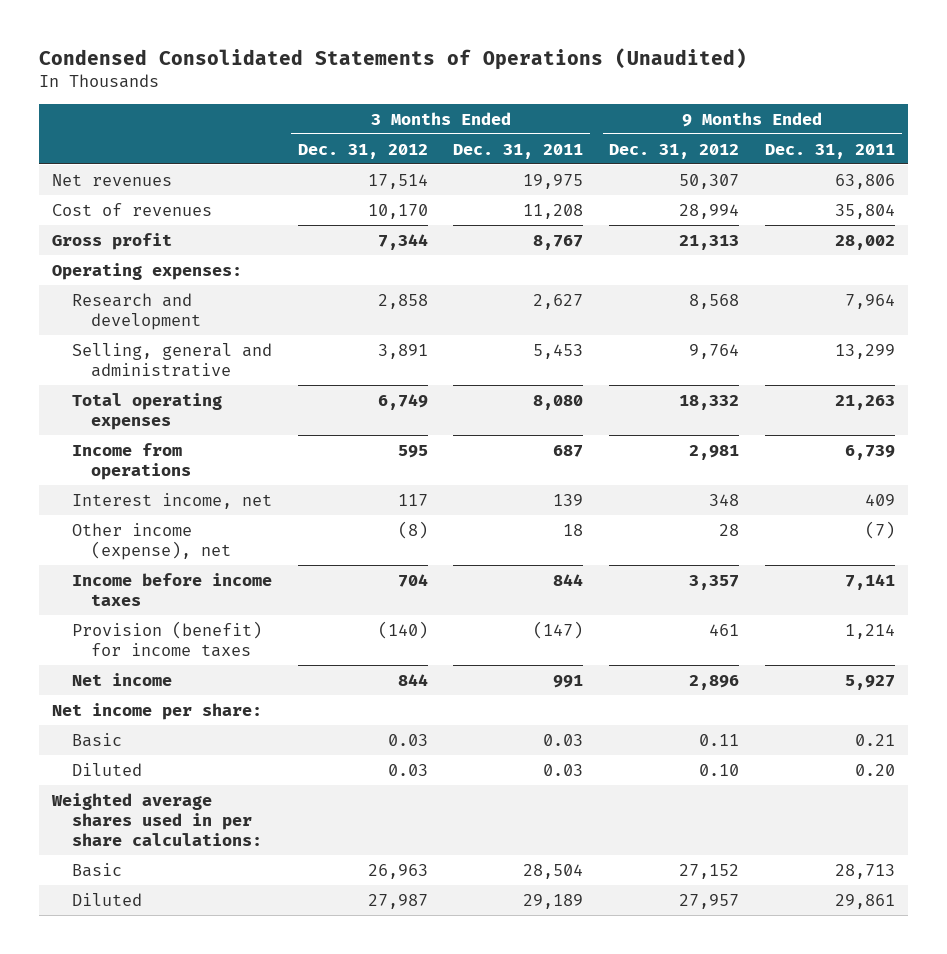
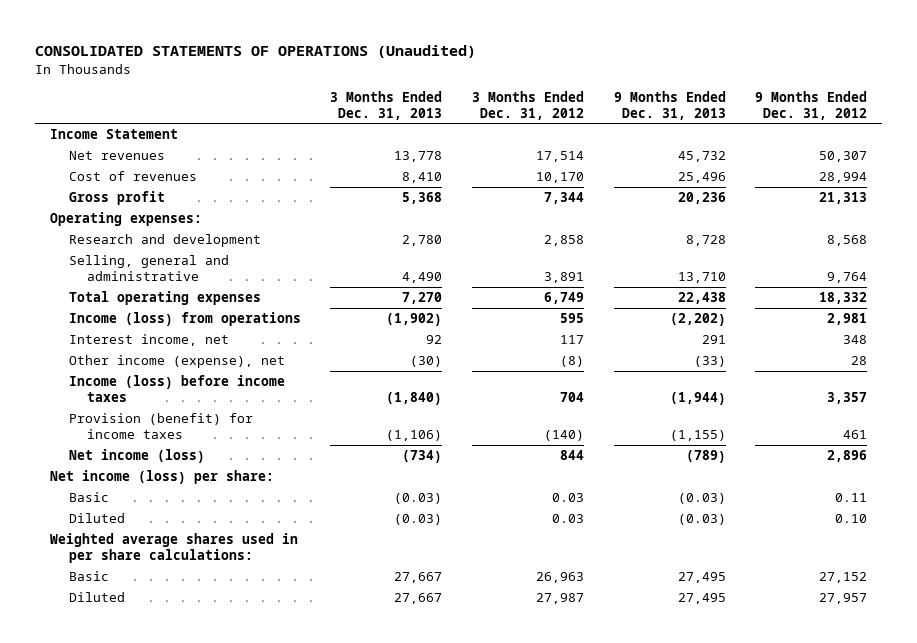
[39,47,748,70] Condensed Consolidated Statements of Operations (Unaudited) -> [35,44,477,58] CONSOLIDATED STATEMENTS OF OPERATIONS (Unaudited)
[453,143,584,159] Dec. 31, 2011 -> none
[765,143,896,159] Dec. 31, 2011 -> none
none -> [330,90,443,120] 3 Months Ended Dec. 31, 2013
none -> [613,90,726,120] 9 Months Ended Dec. 31, 2013
none -> [50,129,179,140] Income Statement
[71,442,192,480] Income from operations -> [68,312,301,327] Income (loss) from operations
[71,572,272,606] Income before income taxes -> [68,375,285,403] Income (loss) before income taxes
[71,672,172,686] Net income -> [68,449,205,464] Net income (loss)
[52,702,263,720] Net income per share: -> [50,470,275,485] Net income (loss) per share:

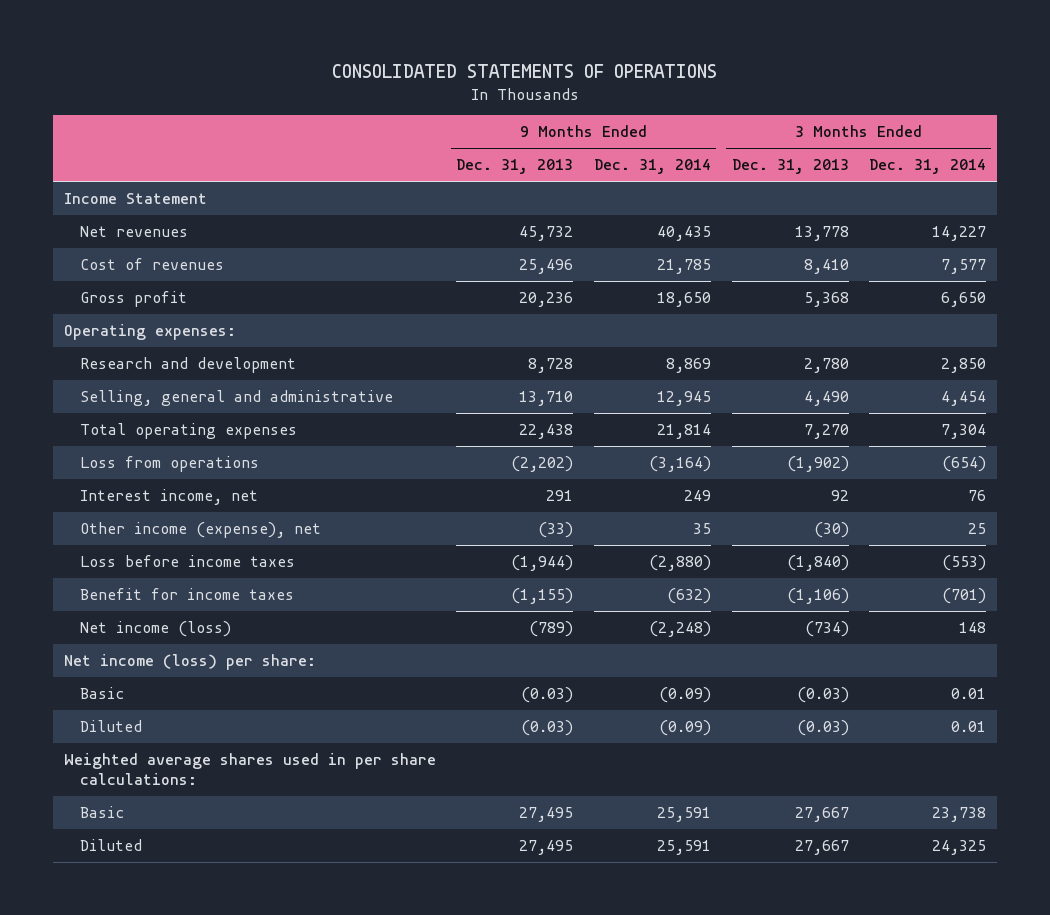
[35,44,477,58] CONSOLIDATED STATEMENTS OF OPERATIONS (Unaudited) -> [331,64,717,79] CONSOLIDATED STATEMENTS OF OPERATIONS
[471,90,584,120] 3 Months Ended Dec. 31, 2012 -> none
[755,90,868,120] 9 Months Ended Dec. 31, 2012 -> none
none -> [593,159,711,175] Dec. 31, 2014
none -> [869,159,987,175] Dec. 31, 2014
[68,312,301,327] Income (loss) from operations -> [80,455,260,472] Loss from operations
[68,375,285,403] Income (loss) before income taxes -> [80,554,296,567] Loss before income taxes
[68,413,253,440] Provision (benefit) for income taxes -> [80,587,295,600] Benefit for income taxes

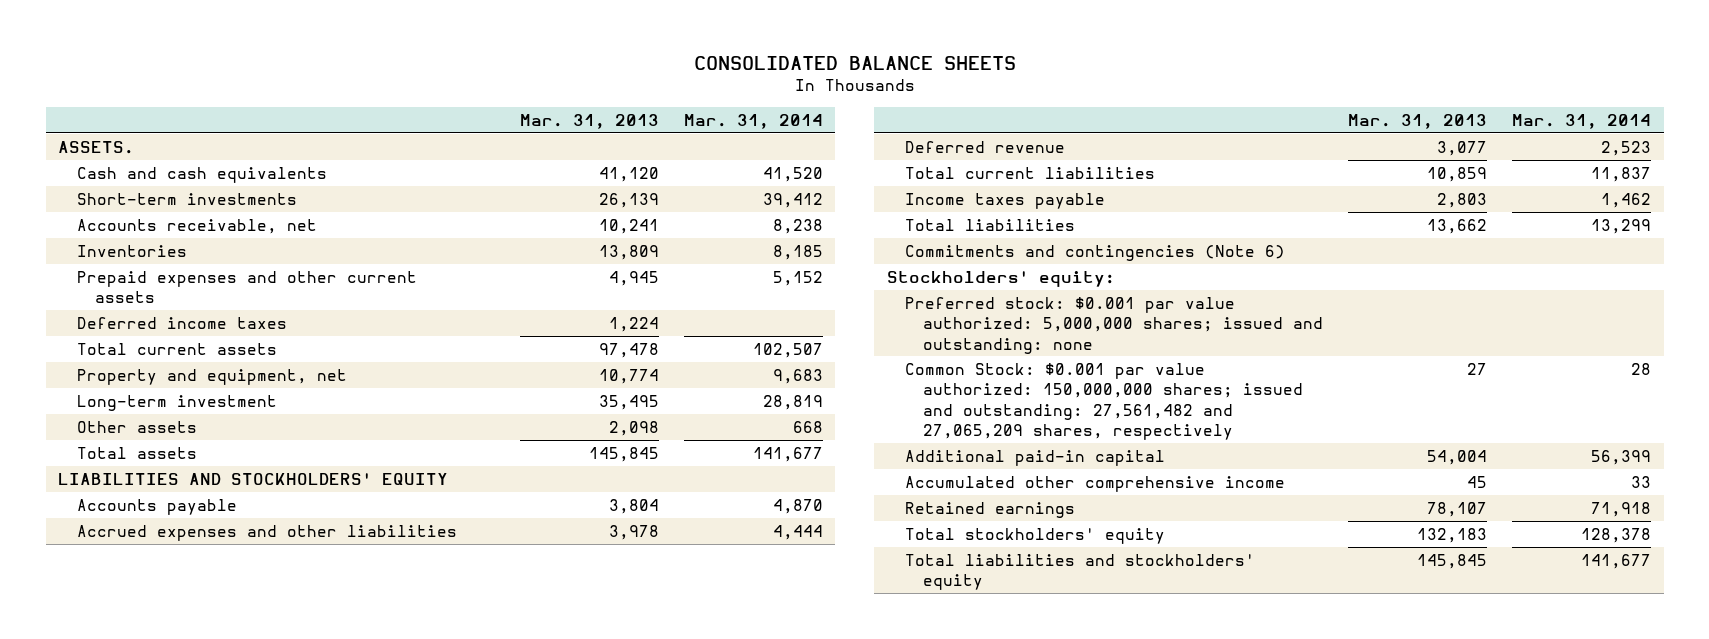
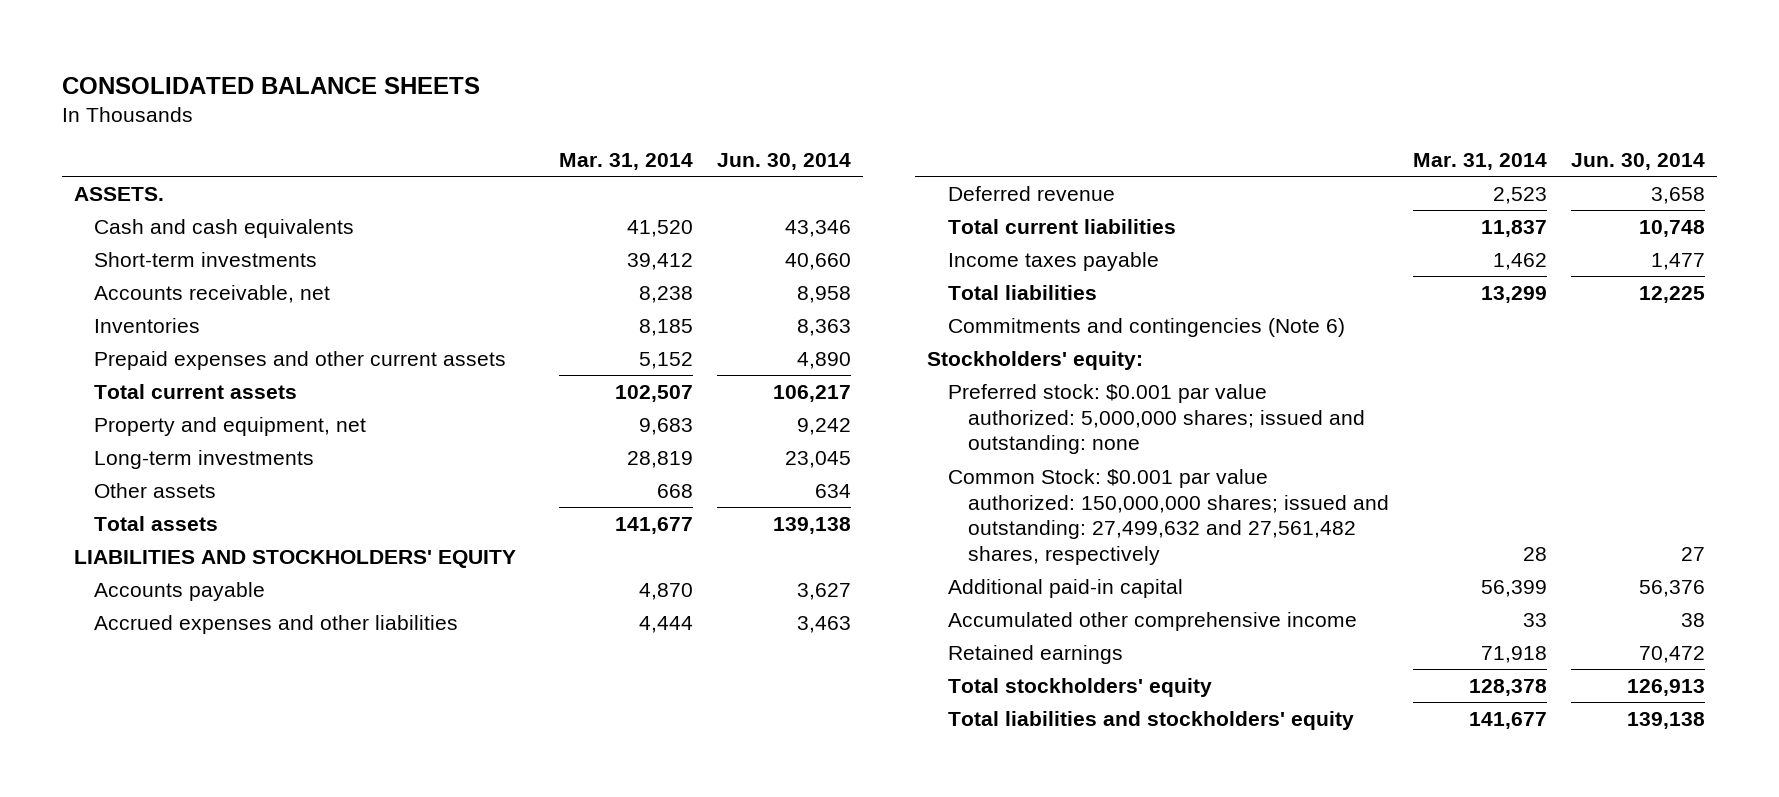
[519,113,659,129] Mar. 31, 2013 -> none
none -> [717,152,852,170] Jun. 30, 2014
[76,316,287,329] Deferred income taxes -> none
[76,394,277,411] Long-term investment -> [94,449,315,469] Long-term investments
[904,362,1304,440] Common Stock: $0.001 par value authorized: 150,000,000 shares; issued and outstanding: 27,561,482 and 27,065,209 shares, respectively -> [947,468,1390,565] Common Stock: $0.001 par value authorized: 150,000,000 shares; issued and outstanding: 27,499,632 and 27,561,482 shares, respectively

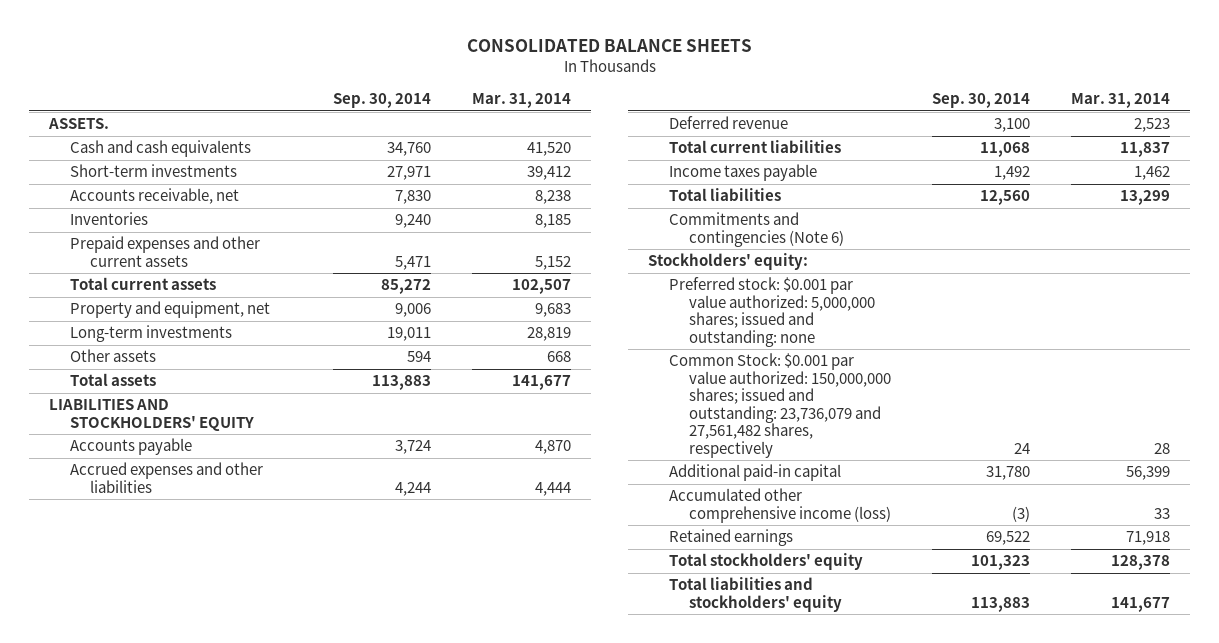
[717,152,852,170] Jun. 30, 2014 -> none
none -> [333,93,432,109] Sep. 30, 2014
[947,468,1390,565] Common Stock: $0.001 par value authorized: 150,000,000 shares; issued and outstanding: 27,499,632 and 27,561,482 shares, respectively -> [668,353,892,458] Common Stock: $0.001 par value authorized: 150,000,000 shares; issued and outstanding: 23,736,079 and 27,561,482 shares, respectively
[947,611,1357,631] Accumulated other comprehensive income -> [668,488,892,523] Accumulated other comprehensive income (loss)

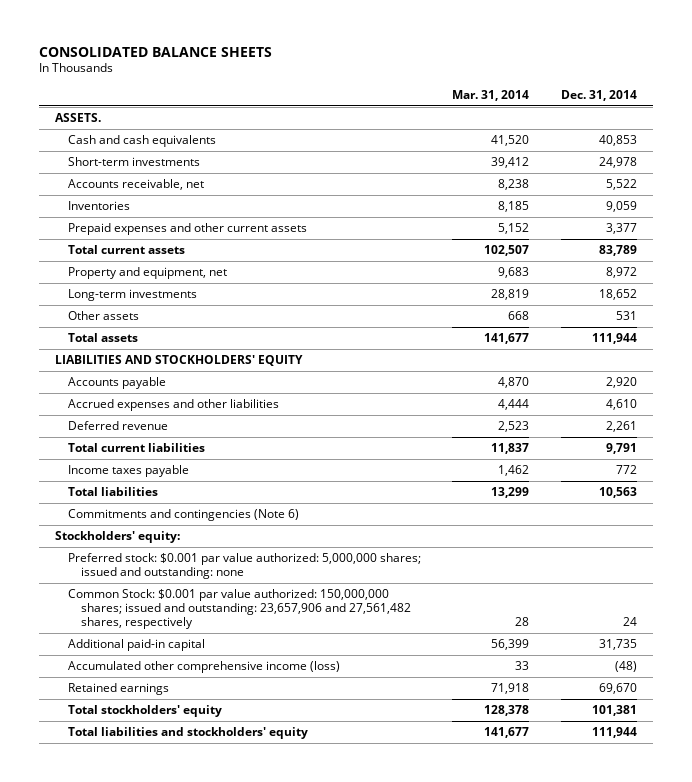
[333,93,432,109] Sep. 30, 2014 -> none
none -> [560,89,637,101] Dec. 31, 2014
[668,353,892,458] Common Stock: $0.001 par value authorized: 150,000,000 shares; issued and outstanding: 23,736,079 and 27,561,482 shares, respectively -> [67,588,411,630] Common Stock: $0.001 par value authorized: 150,000,000 shares; issued and outstanding: 23,657,906 and 27,561,482 shares, respectively

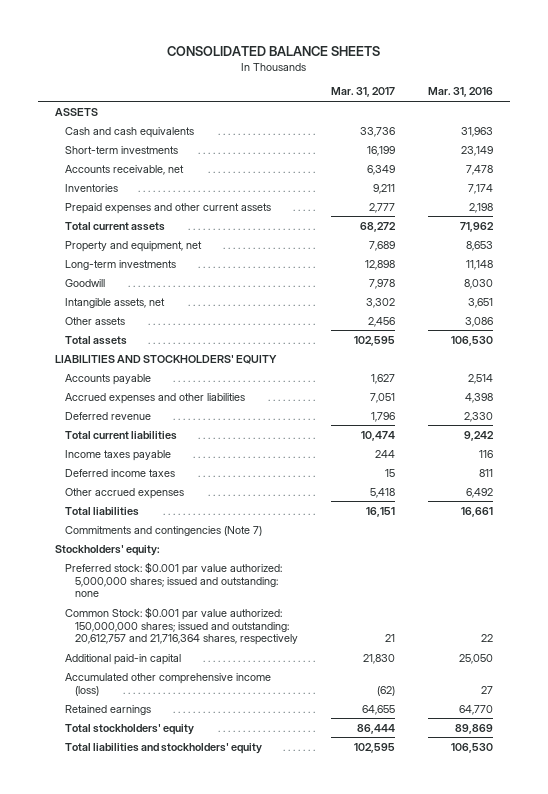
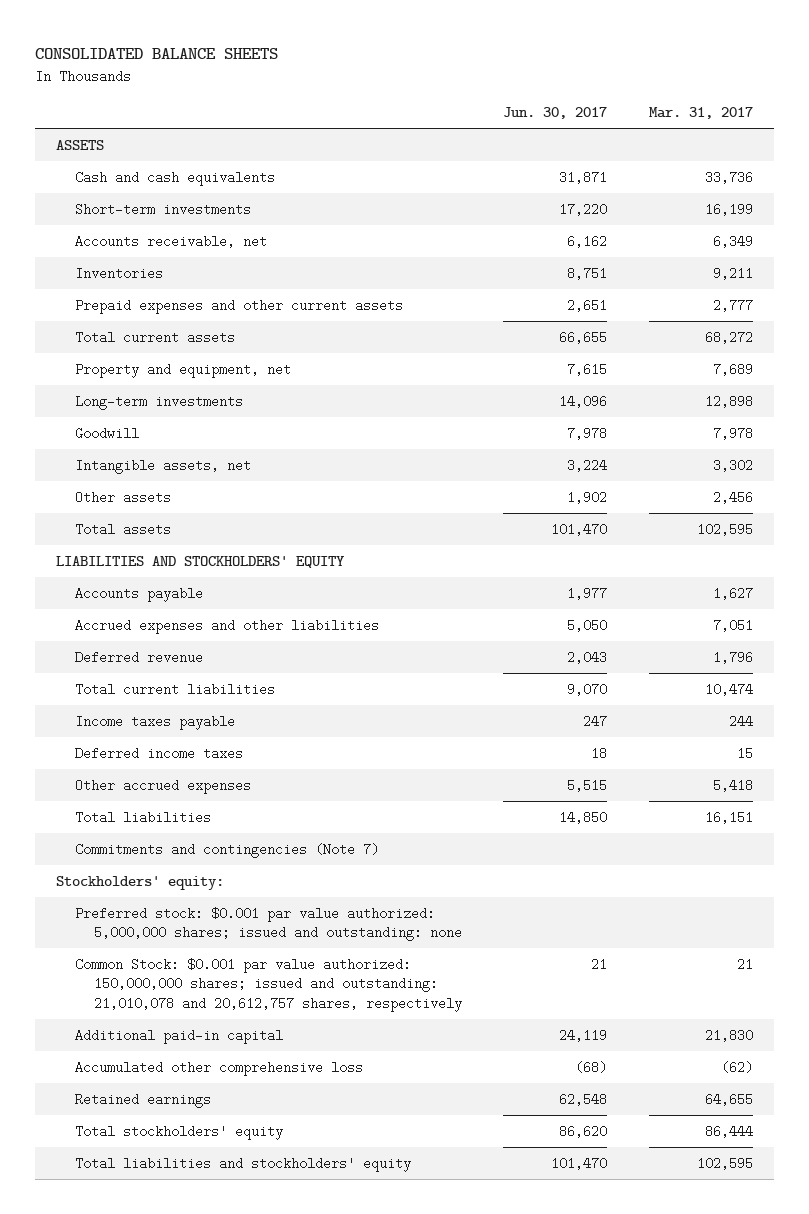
[428,87,494,98] Mar. 31, 2016 -> none
none -> [503,107,608,120] Jun. 30, 2017
[64,606,299,646] Common Stock: $0.001 par value authorized: 150,000,000 shares; issued and outstanding: 20,612,757 and 21,716,364 shares, respectively -> [74,957,462,1013] Common Stock: $0.001 par value authorized: 150,000,000 shares; issued and outstanding: 21,010,078 and 20,612,757 shares, respectively
[64,672,271,696] Accumulated other comprehensive income (loss) -> [74,1060,363,1076] Accumulated other comprehensive loss

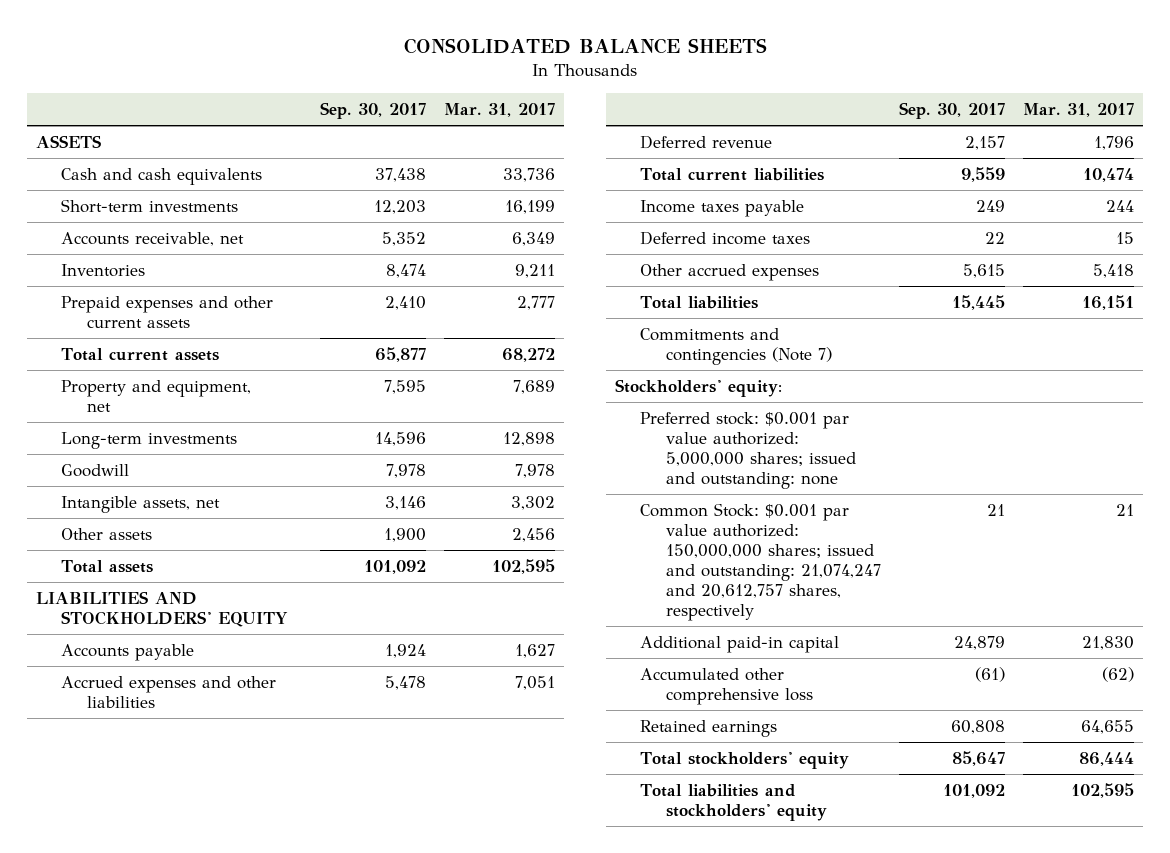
[503,107,608,120] Jun. 30, 2017 -> none
none -> [319,101,426,119] Sep. 30, 2017
[74,957,462,1013] Common Stock: $0.001 par value authorized: 150,000,000 shares; issued and outstanding: 21,010,078 and 20,612,757 shares, respectively -> [640,502,881,621] Common Stock: $0.001 par value authorized: 150,000,000 shares; issued and outstanding: 21,074,247 and 20,612,757 shares, respectively

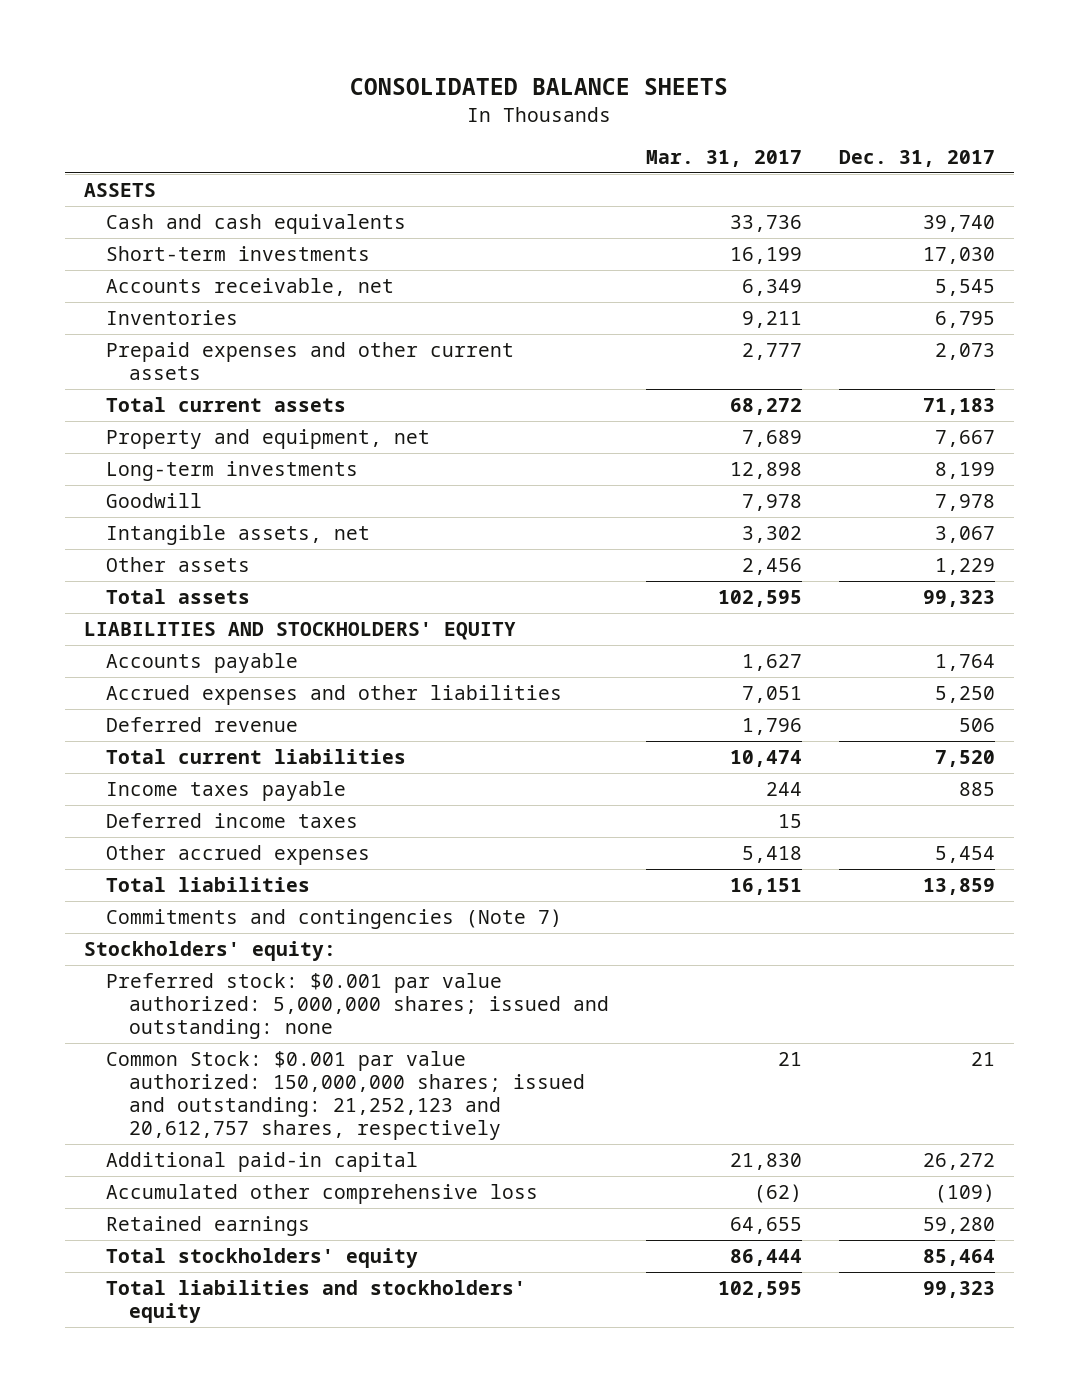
[319,101,426,119] Sep. 30, 2017 -> none
none -> [839,149,996,167] Dec. 31, 2017
[640,502,881,621] Common Stock: $0.001 par value authorized: 150,000,000 shares; issued and outstanding: 21,074,247 and 20,612,757 shares, respectively -> [106,1050,585,1140] Common Stock: $0.001 par value authorized: 150,000,000 shares; issued and outstanding: 21,252,123 and 20,612,757 shares, respectively

